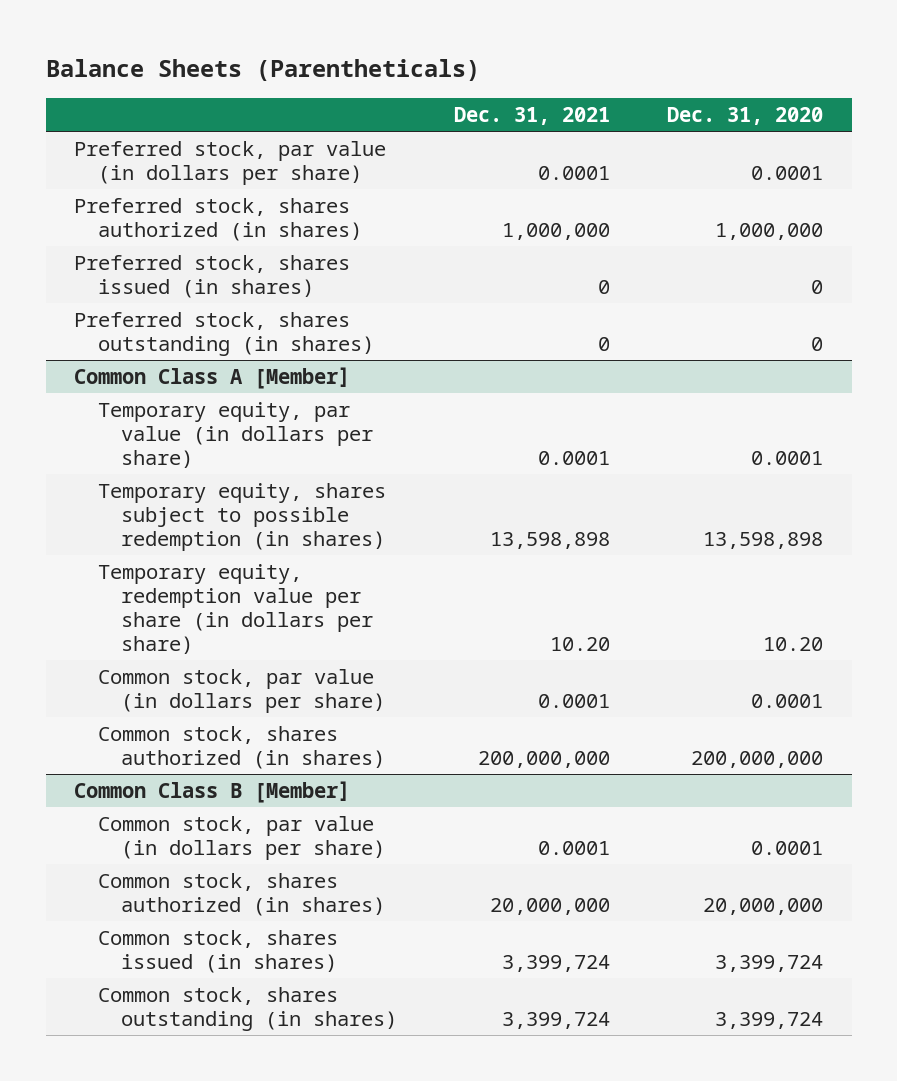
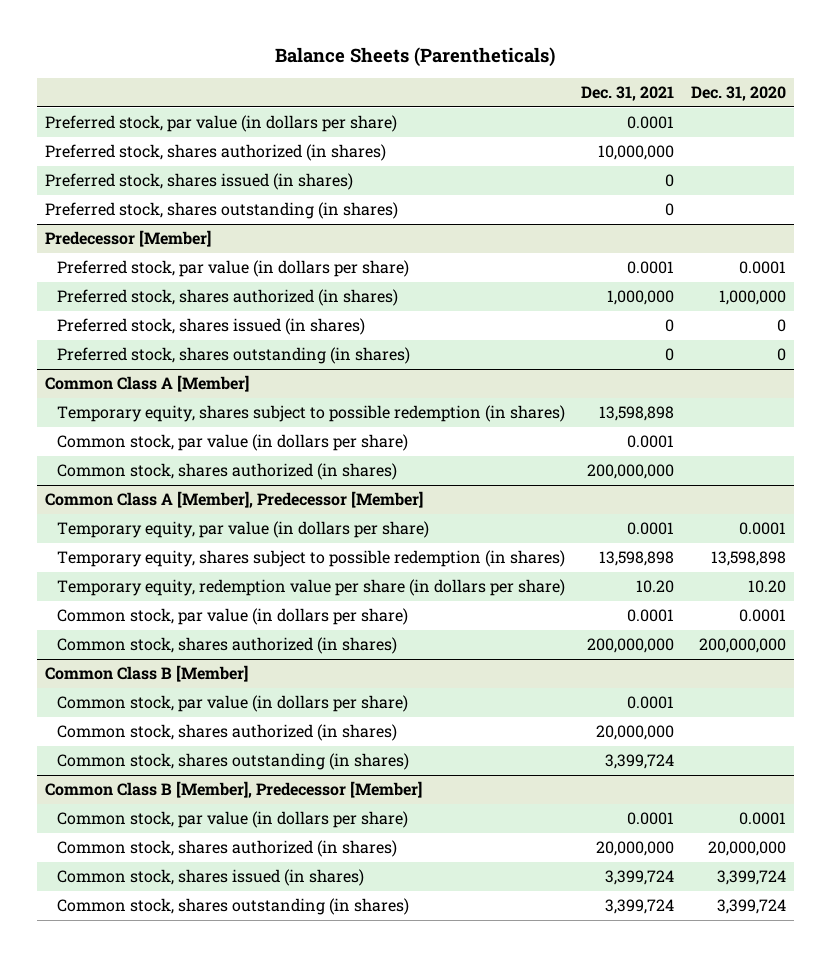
none -> [44,115,397,133] Preferred stock, par value (in dollars per share)
none -> [44,144,386,162] Preferred stock, shares authorized (in shares)
none -> [44,173,353,191] Preferred stock, shares issued (in shares)
none -> [44,202,398,220] Preferred stock, shares outstanding (in shares)
none -> [44,230,211,248] Predecessor [Member]
none -> [56,405,565,423] Temporary equity, shares subject to possible redemption (in shares)
none -> [56,434,408,452] Common stock, par value (in dollars per share)
none -> [56,463,397,481] Common stock, shares authorized (in shares)
none -> [44,491,423,509] Common Class A [Member], Predecessor [Member]
none -> [56,695,408,713] Common stock, par value (in dollars per share)
none -> [56,724,397,742] Common stock, shares authorized (in shares)
none -> [56,753,409,771] Common stock, shares outstanding (in shares)
none -> [44,781,422,799] Common Class B [Member], Predecessor [Member]

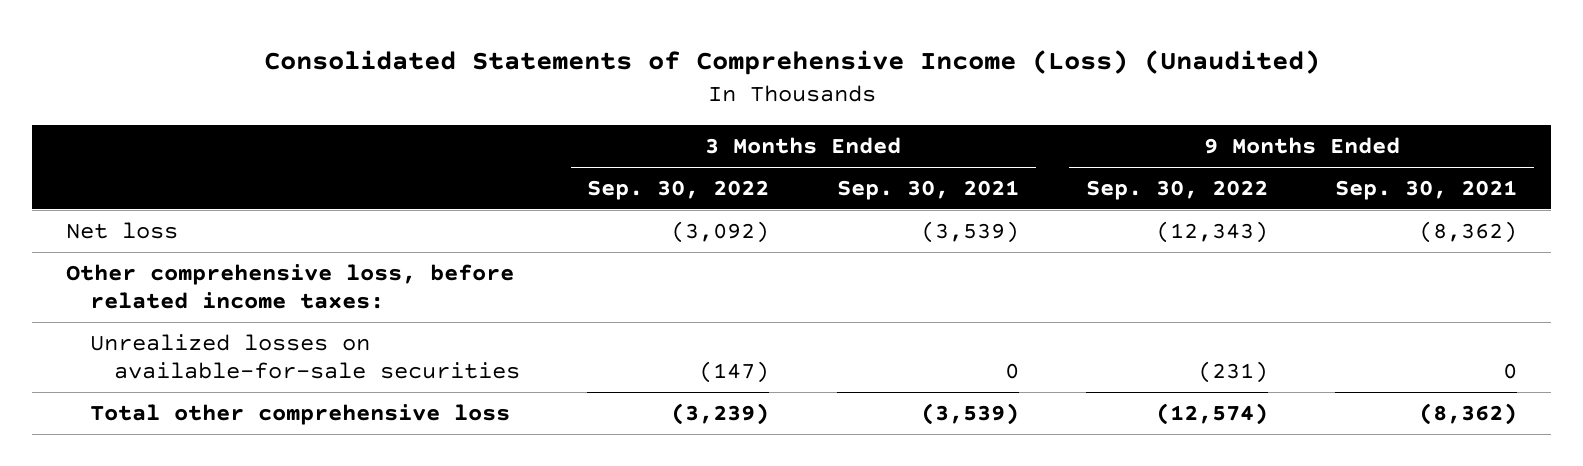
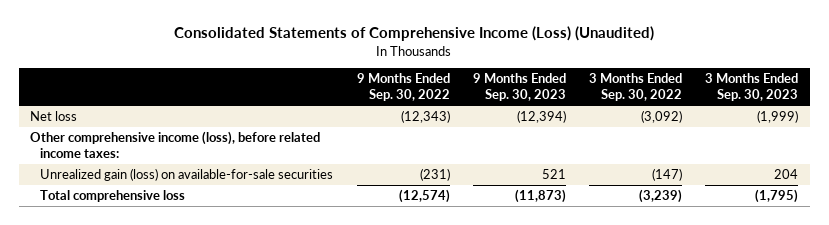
[836,179,1019,200] Sep. 30, 2021 -> none
[1335,179,1518,200] Sep. 30, 2021 -> none
none -> [472,73,566,102] 9 Months Ended Sep. 30, 2023
none -> [705,73,799,102] 3 Months Ended Sep. 30, 2023
[65,263,514,309] Other comprehensive loss, before related income taxes: -> [30,130,321,159] Other comprehensive income (loss), before related income taxes:
[90,333,521,379] Unrealized losses on available-for-sale securities -> [40,167,334,181] Unrealized gain (loss) on available-for-sale securities
[90,403,511,425] Total other comprehensive loss -> [40,189,186,202] Total comprehensive loss

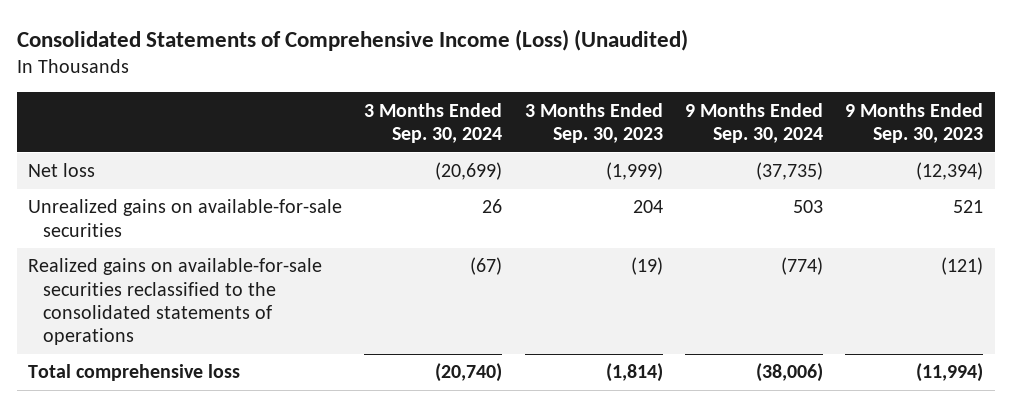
[356,73,450,102] 9 Months Ended Sep. 30, 2022 -> none
[589,73,683,102] 3 Months Ended Sep. 30, 2022 -> none
none -> [364,102,503,143] 3 Months Ended Sep. 30, 2024
none -> [685,102,824,143] 9 Months Ended Sep. 30, 2024
[30,130,321,159] Other comprehensive income (loss), before related income taxes: -> none
[40,167,334,181] Unrealized gain (loss) on available-for-sale securities -> [27,199,342,237] Unrealized gains on available-for-sale securities
none -> [27,258,322,345] Realized gains on available-for-sale securities reclassified to the consolidated statements of operations
[514,188,566,203] (11,873) -> [916,363,984,383] (11,994)
[755,188,799,203] (1,795) -> [605,363,663,383] (1,814)

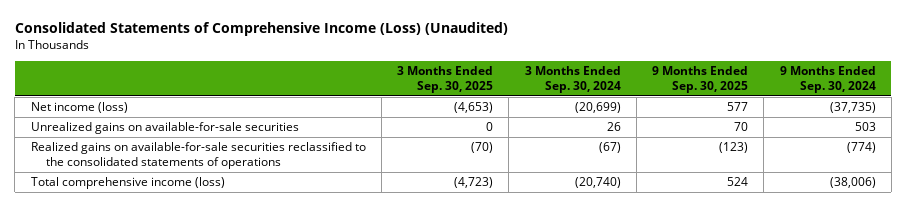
[524,102,663,143] 3 Months Ended Sep. 30, 2023 -> none
[845,102,984,143] 9 Months Ended Sep. 30, 2023 -> none
none -> [397,66,494,93] 3 Months Ended Sep. 30, 2025
none -> [652,66,749,93] 9 Months Ended Sep. 30, 2025
[27,163,95,178] Net loss -> [30,102,128,114] Net income (loss)
[27,364,240,382] Total comprehensive loss -> [30,177,225,190] Total comprehensive income (loss)

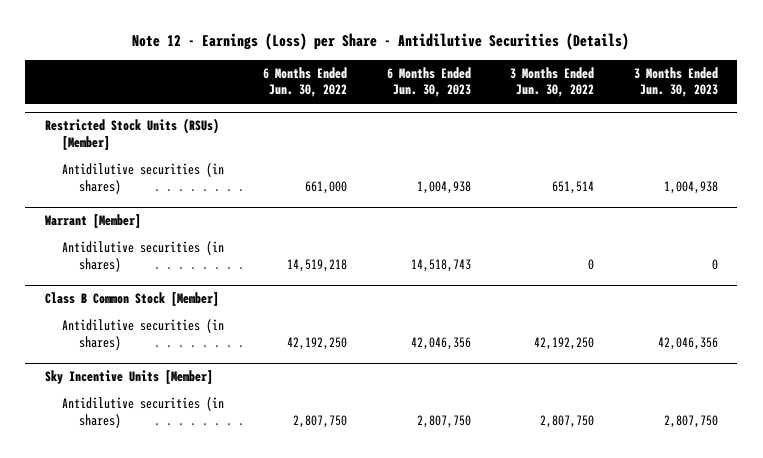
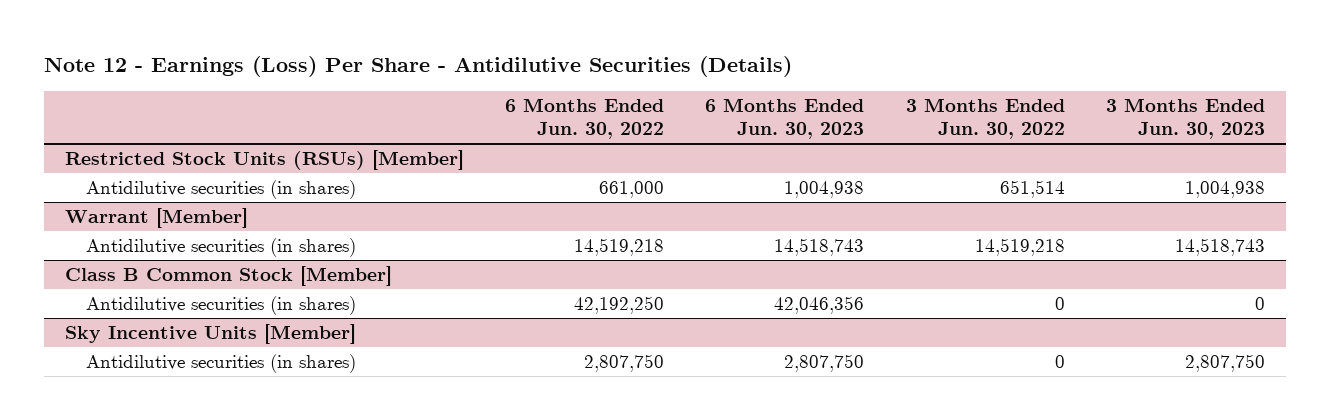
[132,33,630,51] Note 12 - Earnings (Loss) per Share - Antidilutive Securities (Details) -> [43,56,792,78] Note 12 - Earnings (Loss) Per Share - Antidilutive Securities (Details)
[588,258,595,270] 0 -> [974,237,1065,256] 14,519,218
[711,258,718,270] 0 -> [1175,237,1266,256] 14,518,743
[534,336,595,350] 42,192,250 -> [1054,296,1065,310] 0
[657,336,718,350] 42,046,356 -> [1255,296,1266,310] 0
[540,414,595,428] 2,807,750 -> [1054,354,1065,368] 0

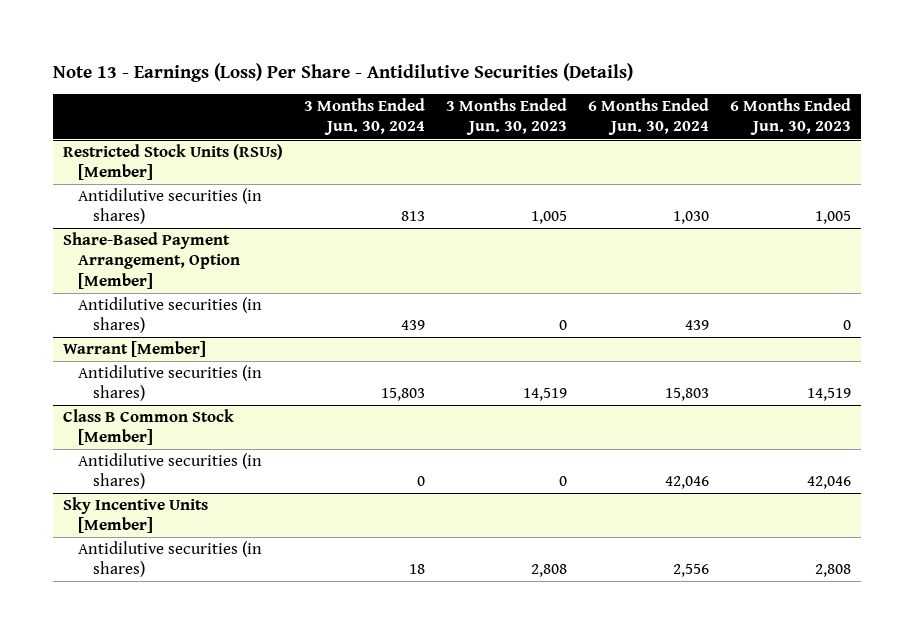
[43,56,792,78] Note 12 - Earnings (Loss) Per Share - Antidilutive Securities (Details) -> [52,62,633,82] Note 13 - Earnings (Loss) Per Share - Antidilutive Securities (Details)
[505,97,665,139] 6 Months Ended Jun. 30, 2022 -> none
[905,97,1065,139] 3 Months Ended Jun. 30, 2022 -> none
none -> [303,98,425,136] 3 Months Ended Jun. 30, 2024
none -> [587,98,709,136] 6 Months Ended Jun. 30, 2024
[784,180,865,198] 1,004,938 -> [814,211,851,225] 1,005
[1185,180,1266,198] 1,004,938 -> [530,211,567,225] 1,005
none -> [63,232,241,289] Share-Based Payment Arrangement, Option [Member]
none -> [78,297,263,334] Antidilutive securities (in shares)
[774,237,865,256] 14,518,743 -> [806,388,851,402] 14,519
[1175,237,1266,256] 14,518,743 -> [522,388,567,402] 14,519
[774,295,865,314] 42,046,356 -> [806,476,851,490] 42,046
[784,353,865,372] 2,807,750 -> [814,564,851,578] 2,808
[1185,353,1266,372] 2,807,750 -> [530,564,567,578] 2,808

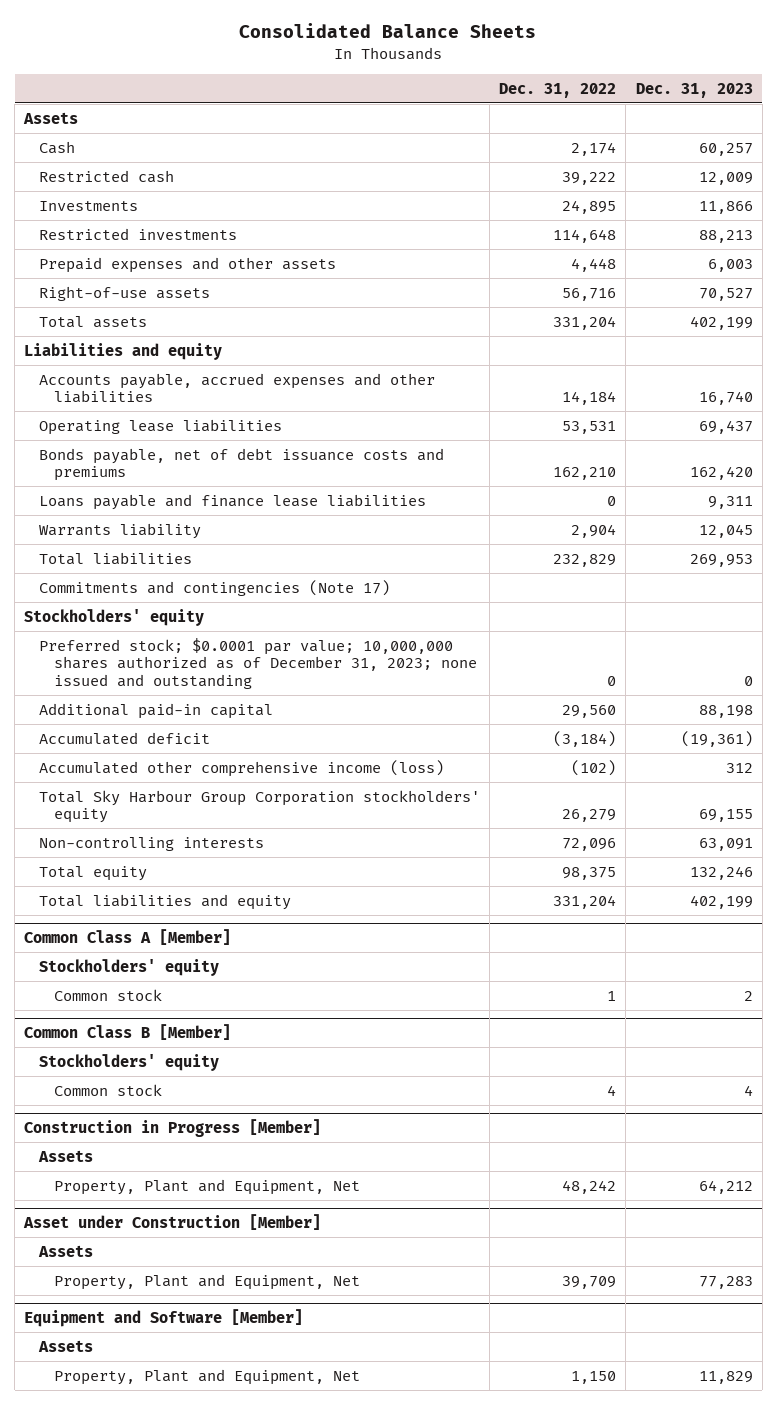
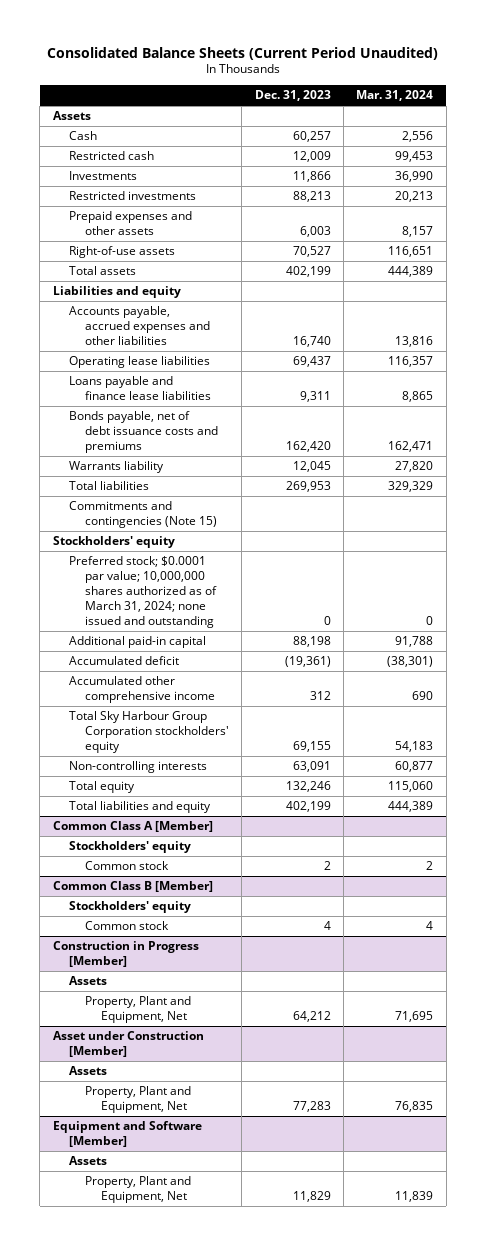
[239,23,537,39] Consolidated Balance Sheets -> [46,46,438,60] Consolidated Balance Sheets (Current Period Unaudited)
[499,82,617,98] Dec. 31, 2022 -> none
none -> [356,90,434,102] Mar. 31, 2024
[39,447,445,482] Bonds payable, net of debt issuance costs and premiums -> [68,411,219,454] Bonds payable, net of debt issuance costs and premiums
[39,579,391,596] Commitments and contingencies (Note 17) -> [68,501,218,529] Commitments and contingencies (Note 15)
[39,637,478,690] Preferred stock; $0.0001 par value; 10,000,000 shares authorized as of December 31, 2023; none issued and outstanding -> [68,556,218,628] Preferred stock; $0.0001 par value; 10,000,000 shares authorized as of March 31, 2024; none issued and outstanding
[39,759,445,777] Accumulated other comprehensive income (loss) -> [68,676,216,704] Accumulated other comprehensive income

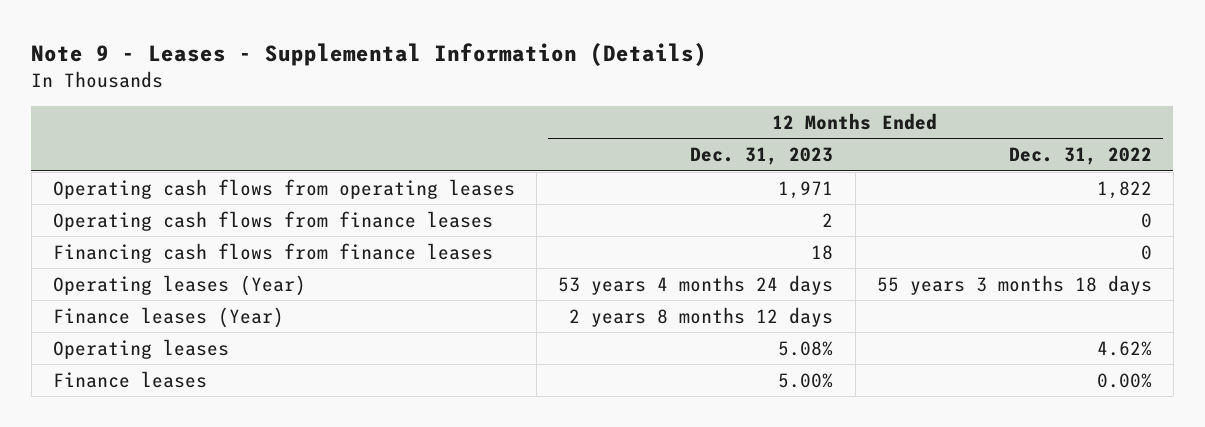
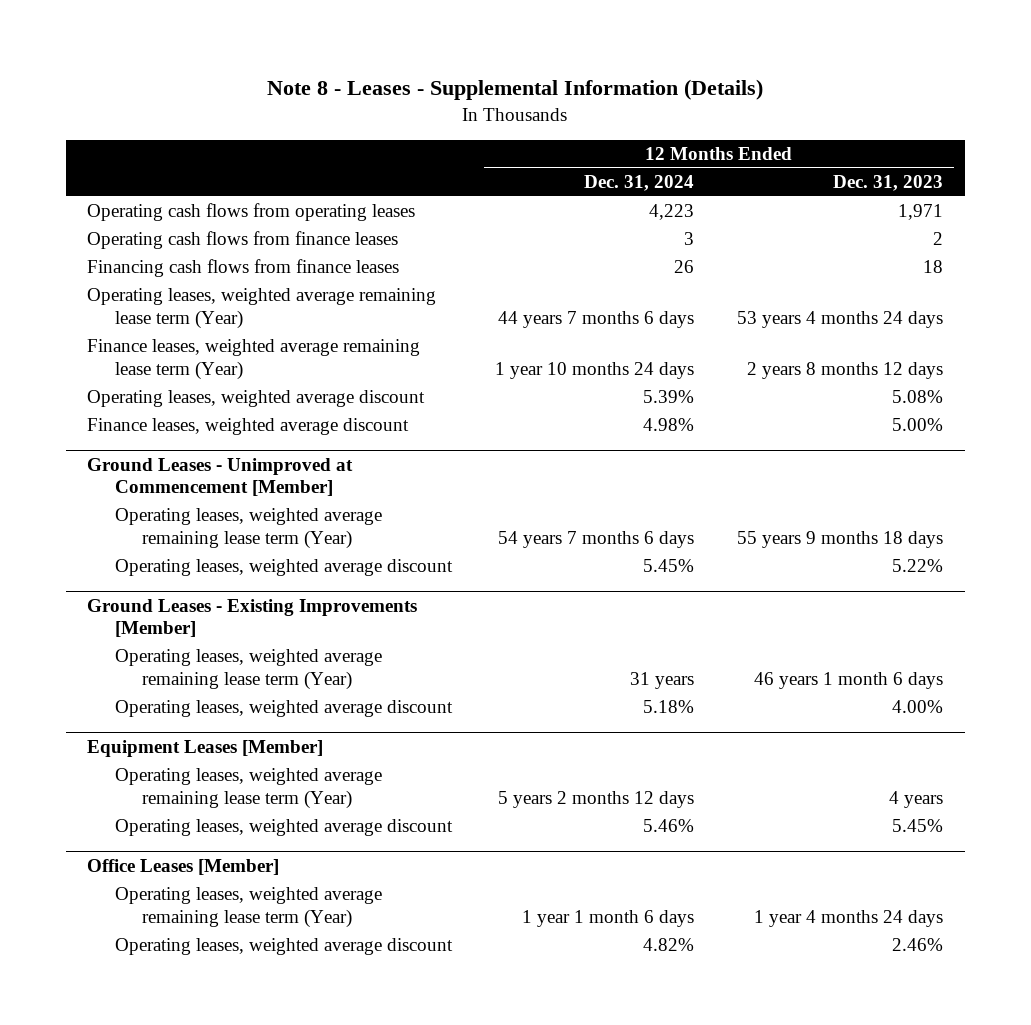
[31,43,708,67] Note 9 - Leases - Supplemental Information (Details) -> [267,79,764,101] Note 8 - Leases - Supplemental Information (Details)
[1008,147,1152,166] Dec. 31, 2022 -> none
none -> [583,174,694,191] Dec. 31, 2024
[53,274,307,296] Operating leases (Year) -> [87,288,437,330] Operating leases, weighted average remaining lease term (Year)
[53,306,285,328] Finance leases (Year) -> [87,339,421,381] Finance leases, weighted average remaining lease term (Year)
[53,338,230,359] Operating leases -> [87,390,426,408] Operating leases, weighted average discount
[53,370,208,388] Finance leases -> [87,418,410,436] Finance leases, weighted average discount
none -> [87,457,354,497] Ground Leases - Unimproved at Commencement [Member]
none -> [114,508,382,550] Operating leases, weighted average remaining lease term (Year)
none -> [114,559,453,577] Operating leases, weighted average discount
none -> [87,598,418,638] Ground Leases - Existing Improvements [Member]
none -> [114,649,382,691] Operating leases, weighted average remaining lease term (Year)
none -> [114,700,453,718] Operating leases, weighted average discount
none -> [87,739,324,757] Equipment Leases [Member]
none -> [114,768,382,810] Operating leases, weighted average remaining lease term (Year)
none -> [114,819,453,837] Operating leases, weighted average discount
none -> [87,858,280,875] Office Leases [Member]
none -> [114,887,382,929] Operating leases, weighted average remaining lease term (Year)
none -> [114,938,453,956] Operating leases, weighted average discount

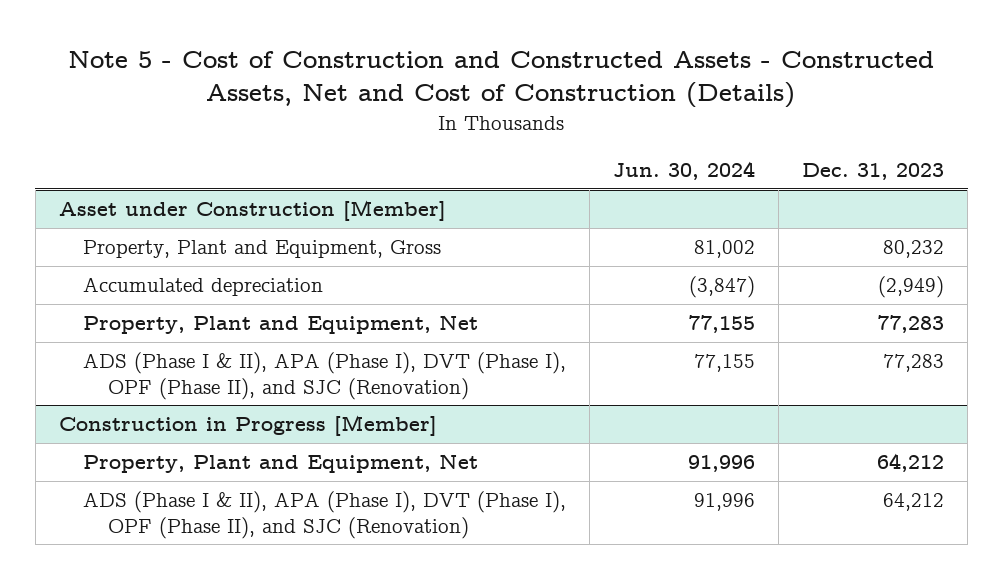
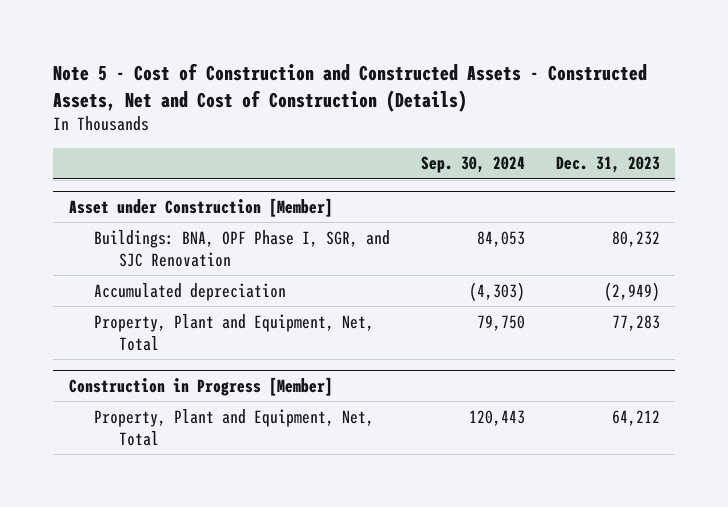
[613,161,756,181] Jun. 30, 2024 -> none
none -> [420,156,525,174] Sep. 30, 2024
[83,240,442,259] Property, Plant and Equipment, Gross -> [93,229,390,267] Buildings: BNA, OPF Phase I, SGR, and SJC Renovation
[83,352,567,400] ADS (Phase I & II), APA (Phase I), DVT (Phase I), OPF (Phase II), and SJC (Renovation) -> none
[83,315,479,335] Property, Plant and Equipment, Net -> [93,313,374,351] Property, Plant and Equipment, Net, Total
[83,491,567,539] ADS (Phase I & II), APA (Phase I), DVT (Phase I), OPF (Phase II), and SJC (Renovation) -> none
[83,454,479,474] Property, Plant and Equipment, Net -> [93,408,374,446] Property, Plant and Equipment, Net, Total

